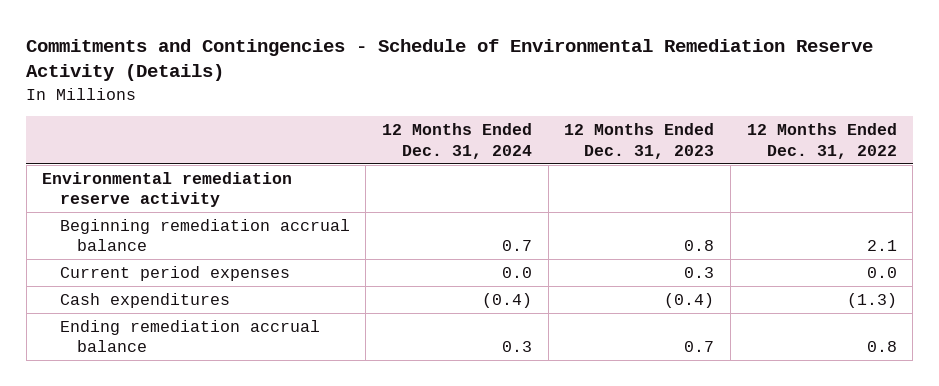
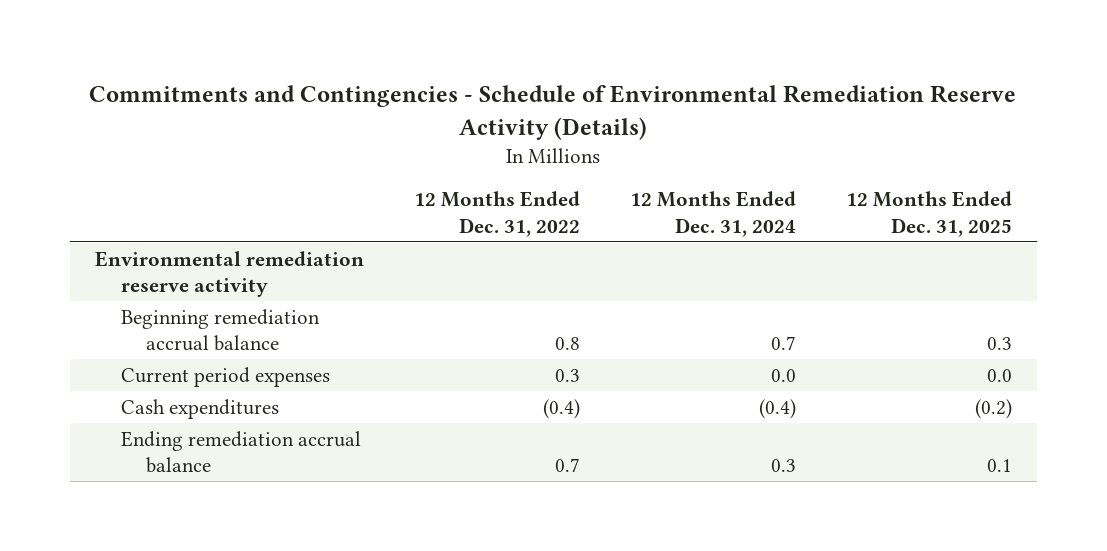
[564,123,715,159] 12 Months Ended Dec. 31, 2023 -> none
none -> [845,191,1012,237] 12 Months Ended Dec. 31, 2025
[866,240,897,252] 2.1 -> [554,336,580,350] 0.8
[866,266,897,278] 0.0 -> [554,368,580,382] 0.3
[846,292,897,308] (1.3) -> [542,398,580,419] (0.4)
[866,341,897,353] 0.8 -> [554,457,580,472] 0.7

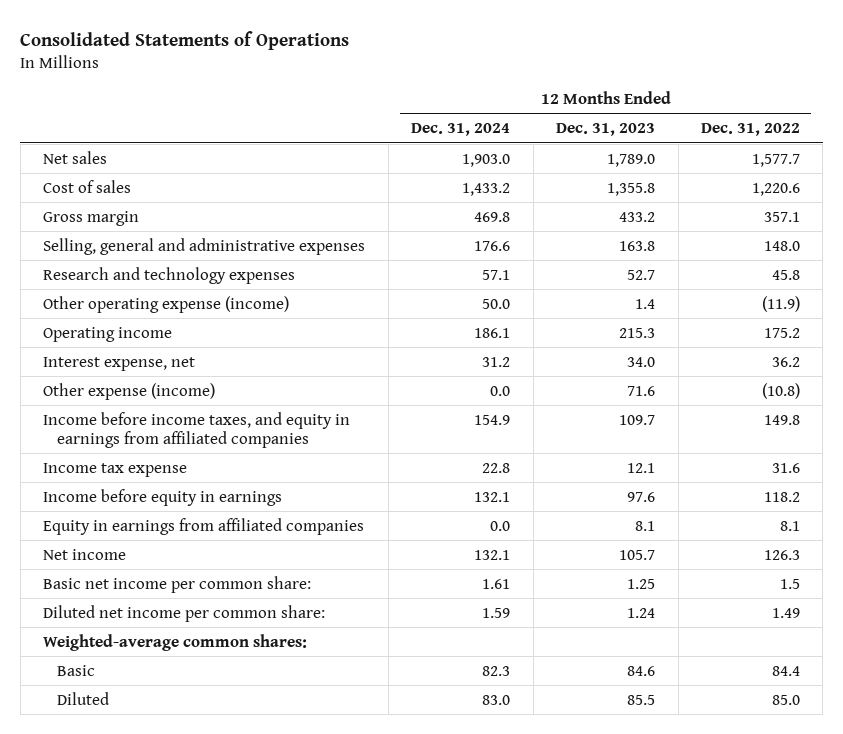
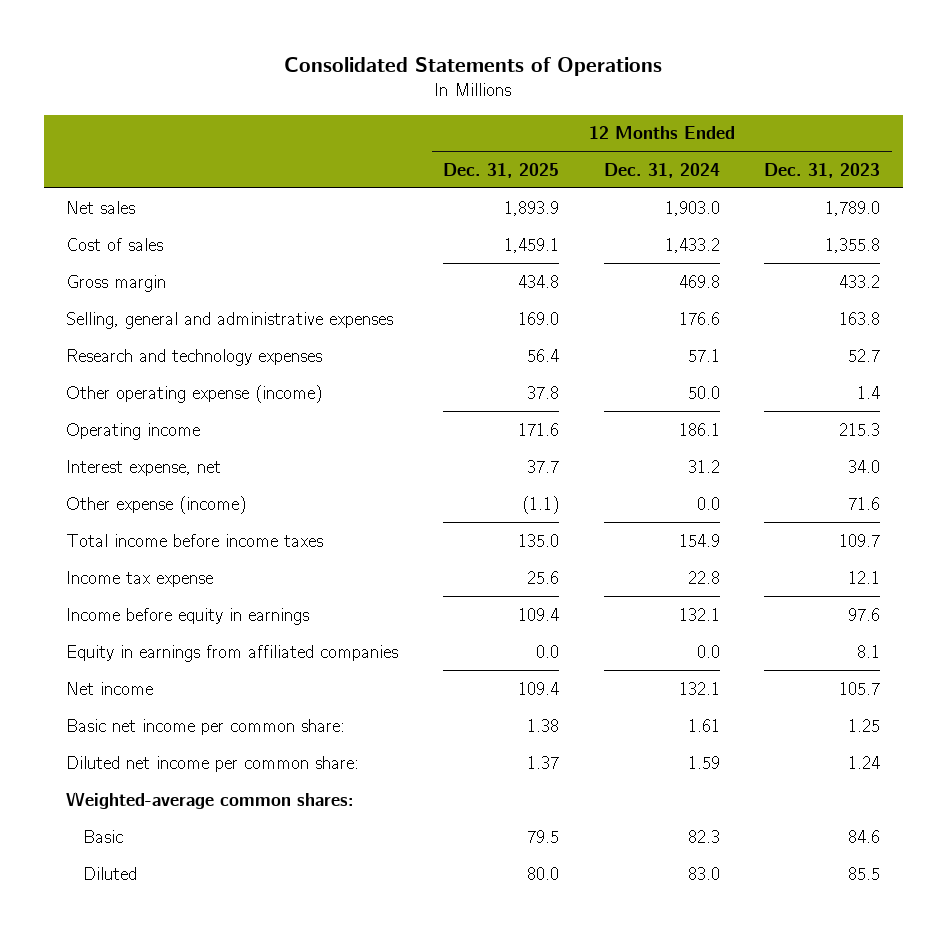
[701,122,801,136] Dec. 31, 2022 -> none
none -> [442,162,559,178] Dec. 31, 2025
[43,411,351,448] Income before income taxes, and equity in earnings from affiliated companies -> [66,533,324,547] Total income before income taxes

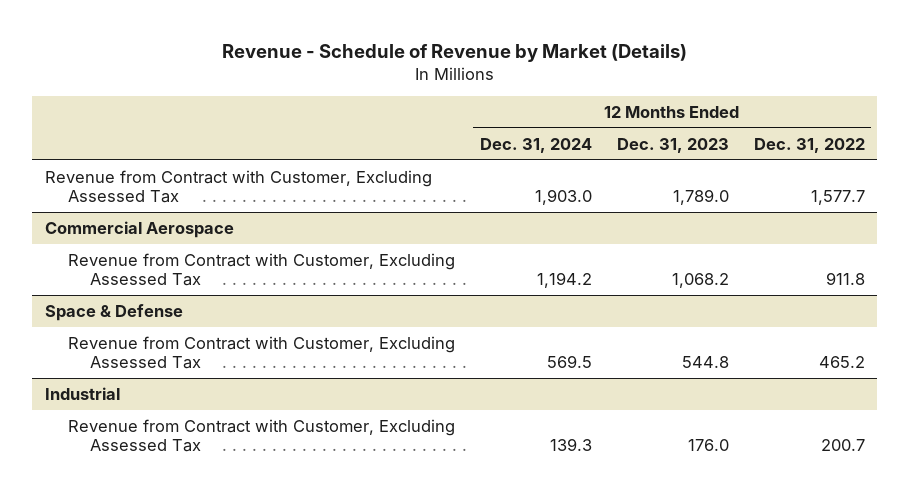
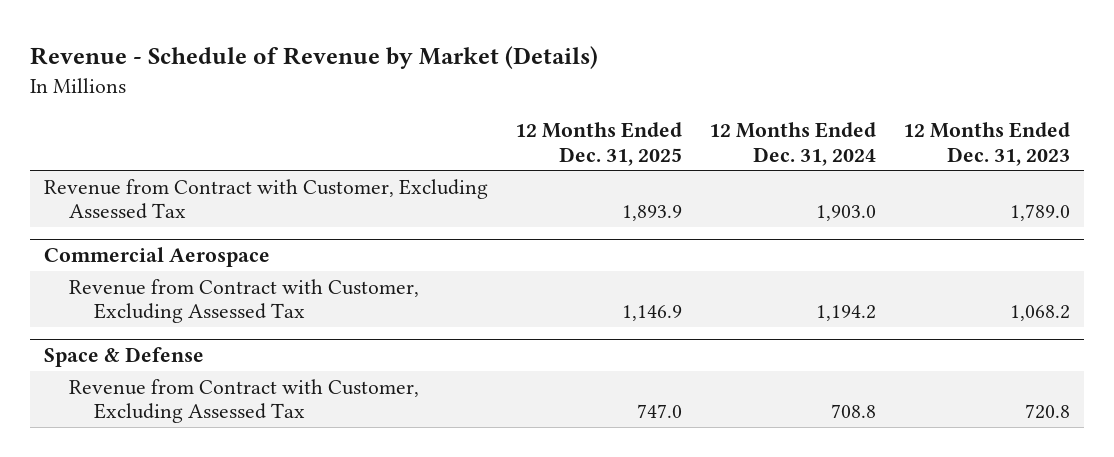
[753,137,865,153] Dec. 31, 2022 -> none
none -> [515,121,683,166] 12 Months Ended Dec. 31, 2025
[45,386,121,400] Industrial -> none
[67,418,455,453] Revenue from Contract with Customer, Excluding Assessed Tax -> none
[546,355,592,369] 569.5 -> [831,404,877,419] 708.8
[681,356,729,369] 544.8 -> [1025,404,1071,420] 720.8

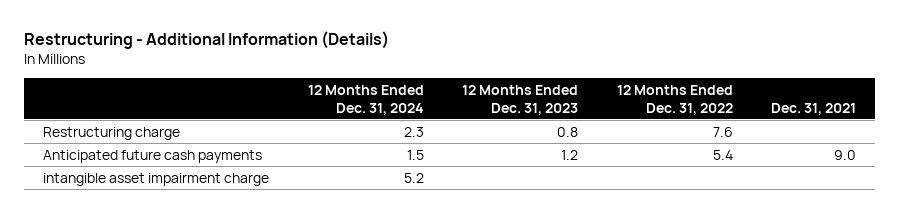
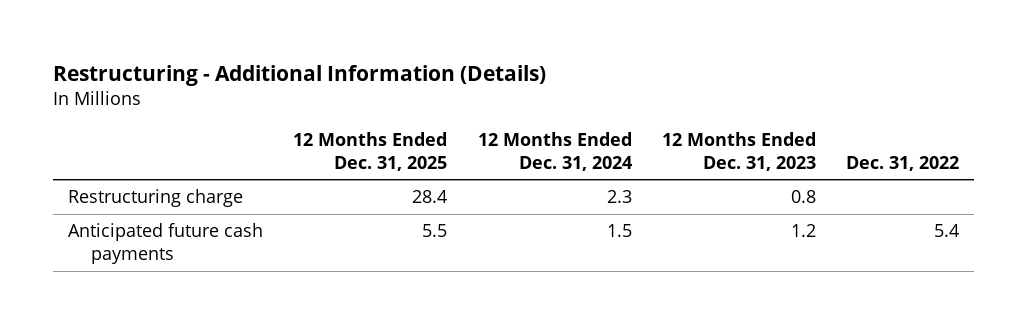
[616,84,733,115] 12 Months Ended Dec. 31, 2022 -> none
[771,102,857,115] Dec. 31, 2021 -> none
none -> [293,132,448,171] 12 Months Ended Dec. 31, 2025
none -> [845,155,959,171] Dec. 31, 2022
[42,172,269,186] intangible asset impairment charge -> none

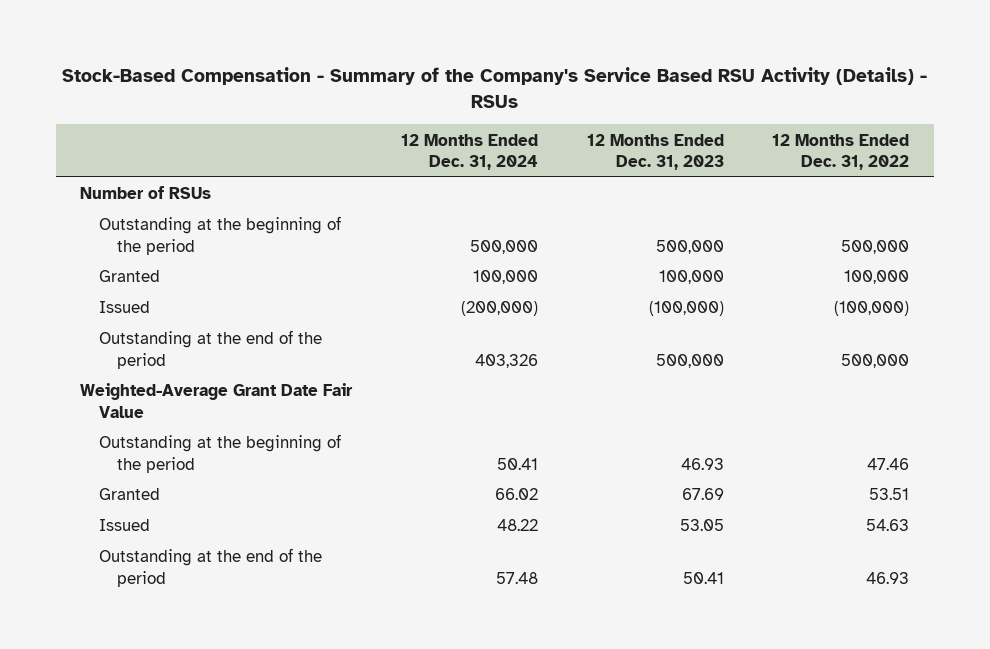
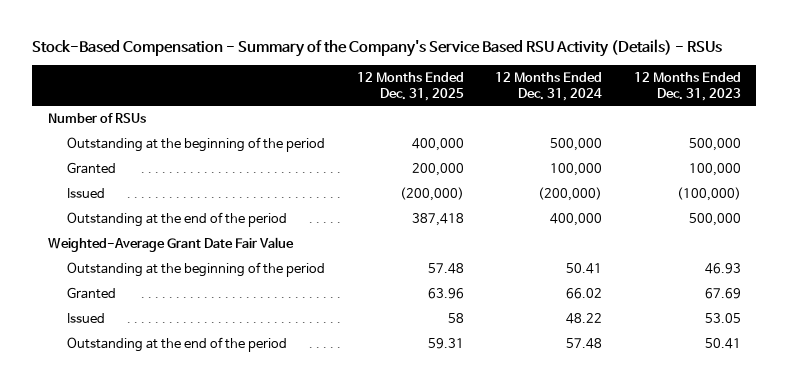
[772,133,910,171] 12 Months Ended Dec. 31, 2022 -> none
none -> [356,71,464,101] 12 Months Ended Dec. 31, 2025
[475,353,539,368] 403,326 -> [550,213,603,227] 400,000

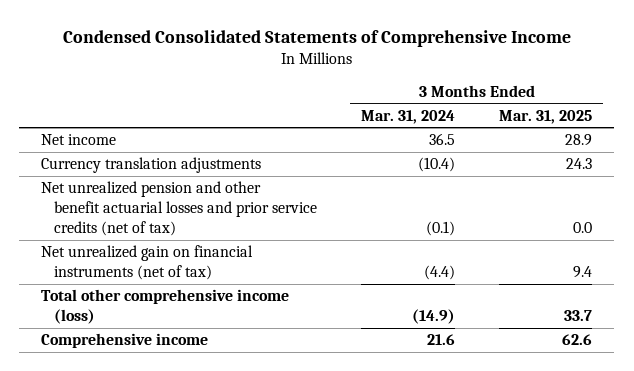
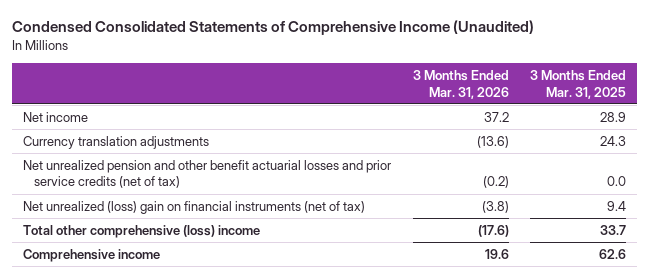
[62,30,571,48] Condensed Consolidated Statements of Comprehensive Income -> [11,20,534,36] Condensed Consolidated Statements of Comprehensive Income (Unaudited)
[361,109,456,124] Mar. 31, 2024 -> none
none -> [412,70,509,99] 3 Months Ended Mar. 31, 2026
[41,245,254,281] Net unrealized gain on financial instruments (net of tax) -> [22,201,365,215] Net unrealized (loss) gain on financial instruments (net of tax)
[41,289,290,325] Total other comprehensive income (loss) -> [22,225,260,239] Total other comprehensive (loss) income

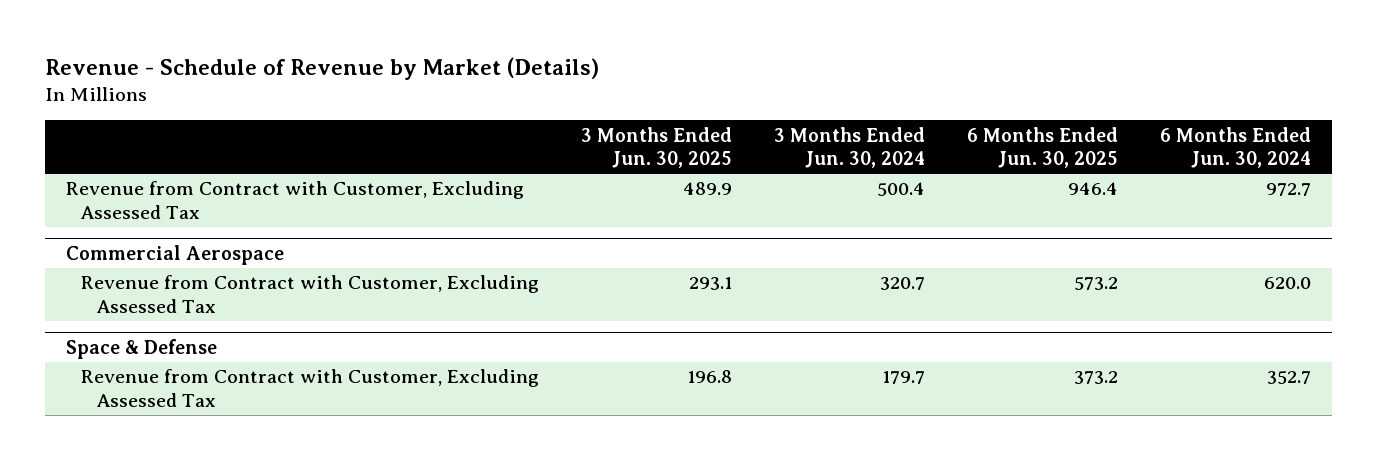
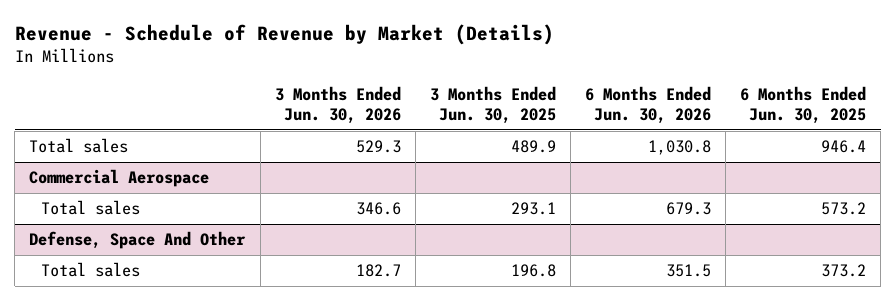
[774,126,926,169] 3 Months Ended Jun. 30, 2024 -> none
[1160,126,1312,169] 6 Months Ended Jun. 30, 2024 -> none
none -> [274,85,401,124] 3 Months Ended Jun. 30, 2026
none -> [584,85,711,124] 6 Months Ended Jun. 30, 2026
[65,181,524,219] Revenue from Contract with Customer, Excluding Assessed Tax -> [29,138,129,154] Total sales
[81,275,540,313] Revenue from Contract with Customer, Excluding Assessed Tax -> [41,200,141,216] Total sales
[65,339,217,360] Space & Defense -> [29,231,247,250] Defense, Space And Other
[81,369,540,407] Revenue from Contract with Customer, Excluding Assessed Tax -> [41,262,141,278] Total sales

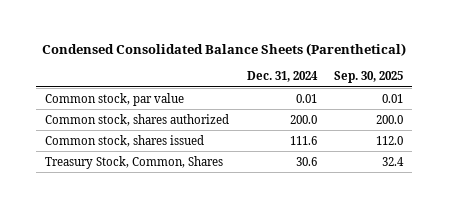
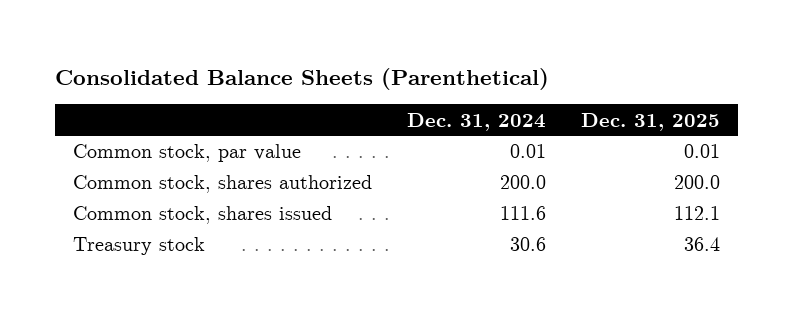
[42,43,407,57] Condensed Consolidated Balance Sheets (Parenthetical) -> [55,68,550,91] Consolidated Balance Sheets (Parenthetical)
[334,71,404,84] Sep. 30, 2025 -> none
none -> [581,112,721,131] Dec. 31, 2025
[45,155,224,169] Treasury Stock, Common, Shares -> [72,237,205,256] Treasury stock

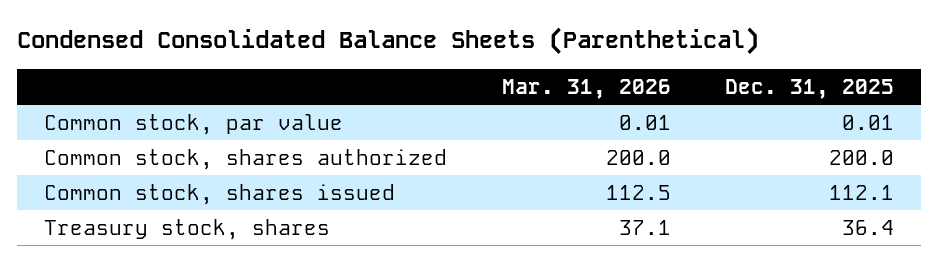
[55,68,550,91] Consolidated Balance Sheets (Parenthetical) -> [16,27,759,56] Condensed Consolidated Balance Sheets (Parenthetical)
[407,112,547,131] Dec. 31, 2024 -> none
none -> [501,78,671,99] Mar. 31, 2026
[72,237,205,256] Treasury stock -> [43,218,330,240] Treasury stock, shares

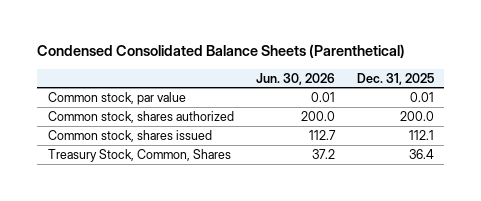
[501,78,671,99] Mar. 31, 2026 -> none
none -> [255,72,335,85] Jun. 30, 2026
[43,218,330,240] Treasury stock, shares -> [47,148,231,162] Treasury Stock, Common, Shares

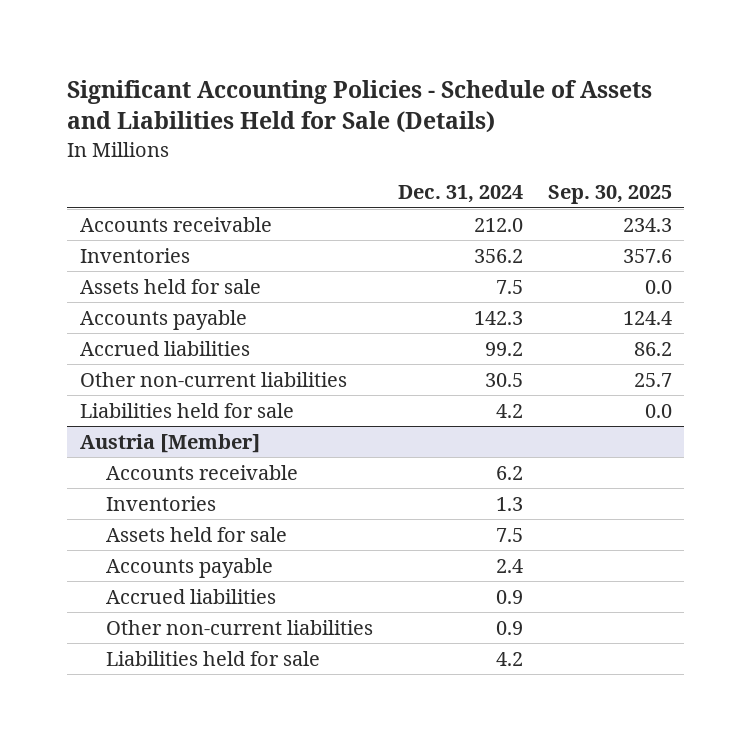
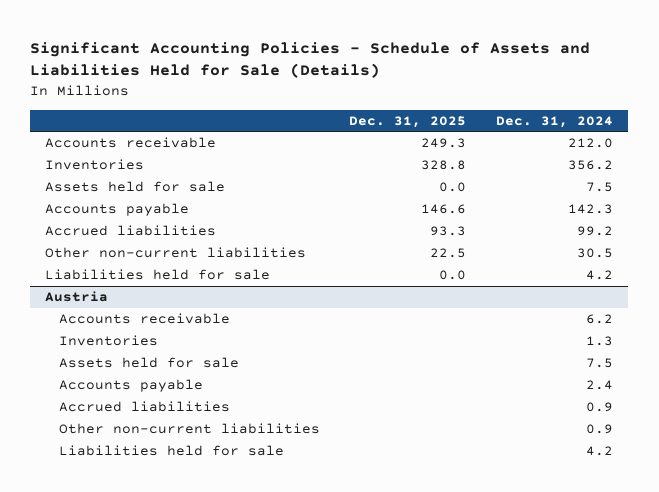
[547,185,672,205] Sep. 30, 2025 -> none
none -> [349,115,467,128] Dec. 31, 2025
[79,433,260,453] Austria [Member] -> [45,291,109,303] Austria

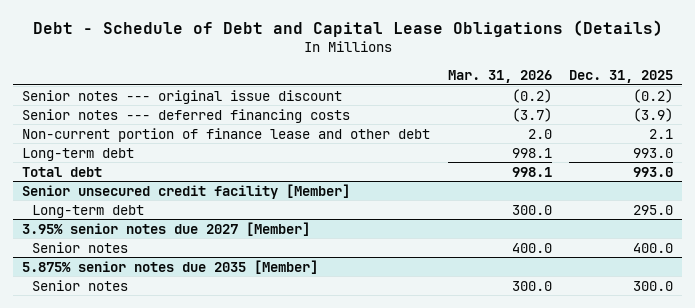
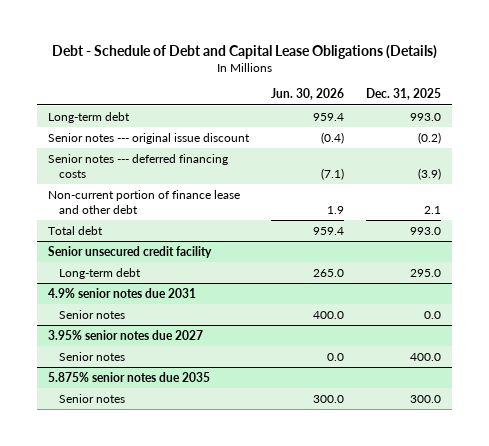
[447,69,552,83] Mar. 31, 2026 -> none
none -> [271,88,345,101] Jun. 30, 2026
[22,147,135,161] Long-term debt -> [48,111,131,123] Long-term debt
[22,183,351,199] Senior unsecured credit facility [Member] -> [48,245,213,258] Senior unsecured credit facility
none -> [48,287,197,298] 4.9% senior notes due 2031
none -> [58,309,125,319] Senior notes
[22,221,311,236] 3.95% senior notes due 2027 [Member] -> [48,329,204,340] 3.95% senior notes due 2027
[22,259,319,274] 5.875% senior notes due 2035 [Member] -> [48,371,211,382] 5.875% senior notes due 2035

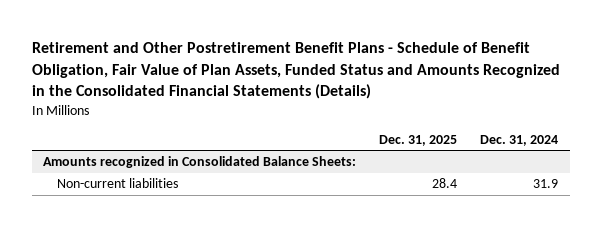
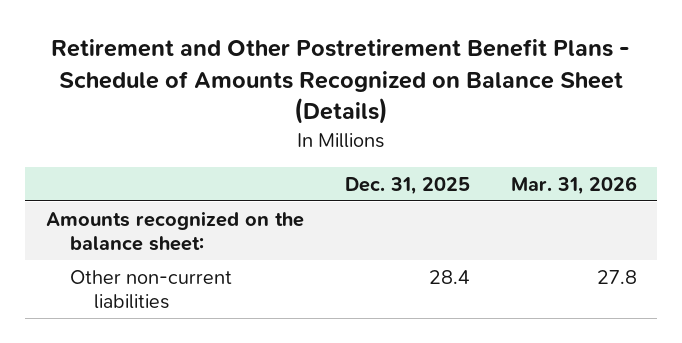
[31,42,560,100] Retirement and Other Postretirement Benefit Plans - Schedule of Benefit Obligation, Fair Value of Plan Assets, Funded Status and Amounts Recognized in the Consolidated Financial Statements (Details) -> [51,39,631,125] Retirement and Other Postretirement Benefit Plans - Schedule of Amounts Recognized on Balance Sheet (Details)
[480,134,559,146] Dec. 31, 2024 -> none
none -> [510,175,637,195] Mar. 31, 2026
[43,156,357,169] Amounts recognized in Consolidated Balance Sheets: -> [45,210,304,251] Amounts recognized on the balance sheet:
[57,178,179,189] Non-current liabilities -> [69,269,232,309] Other non-current liabilities

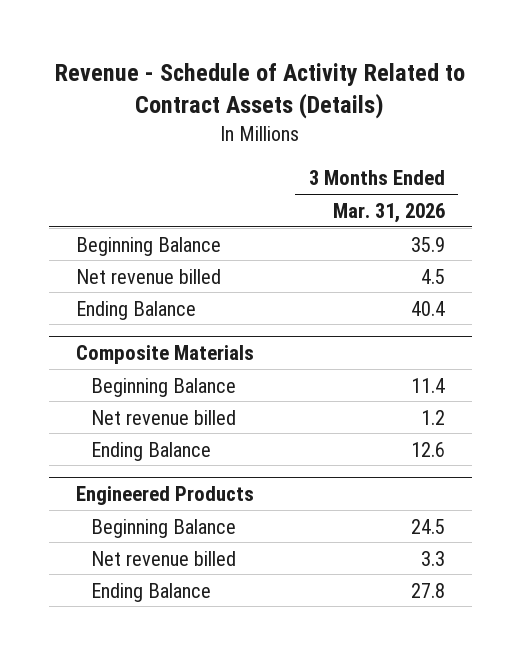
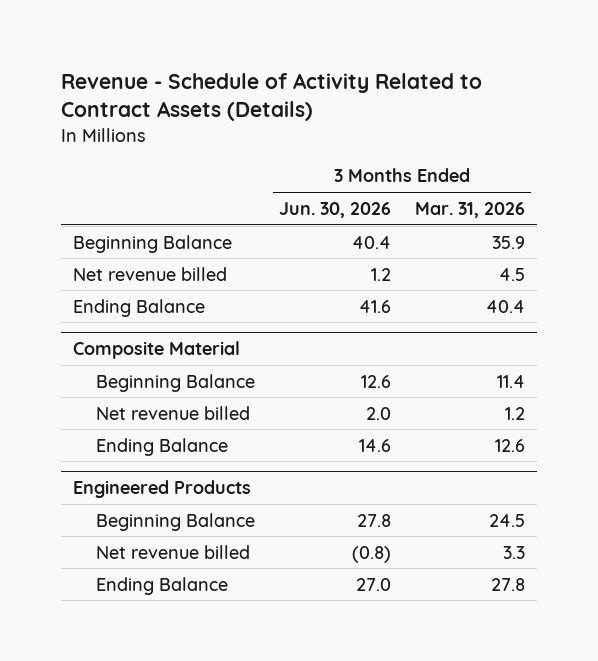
none -> [278,201,391,218] Jun. 30, 2026
[76,344,255,364] Composite Materials -> [73,341,241,360] Composite Material

